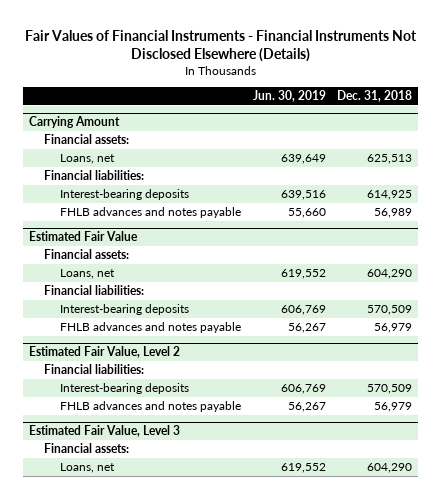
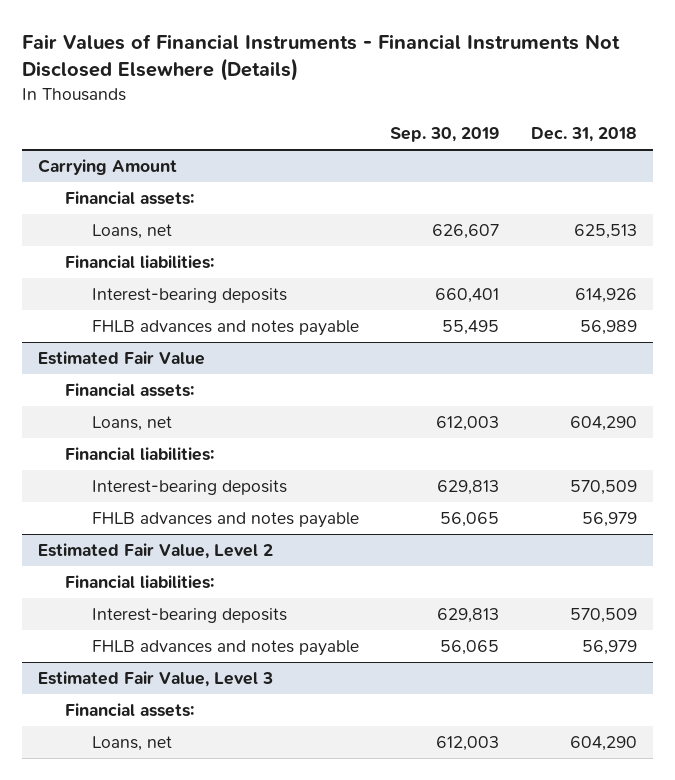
[252,89,326,102] Jun. 30, 2019 -> none
none -> [390,127,500,143] Sep. 30, 2019
[367,190,413,201] 614,925 -> [575,288,638,304] 614,926

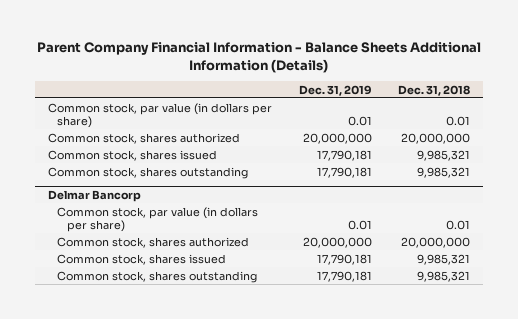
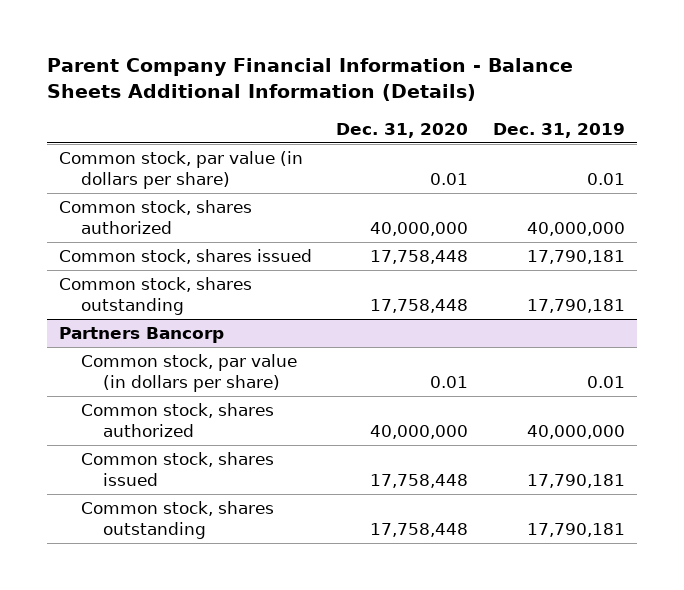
[397,84,470,96] Dec. 31, 2018 -> none
none -> [336,122,469,138] Dec. 31, 2020
[302,132,372,144] 20,000,000 -> [526,221,625,236] 40,000,000
[48,190,142,203] Delmar Bancorp -> [58,327,224,344] Partners Bancorp
[302,236,372,248] 20,000,000 -> [526,424,625,439] 40,000,000

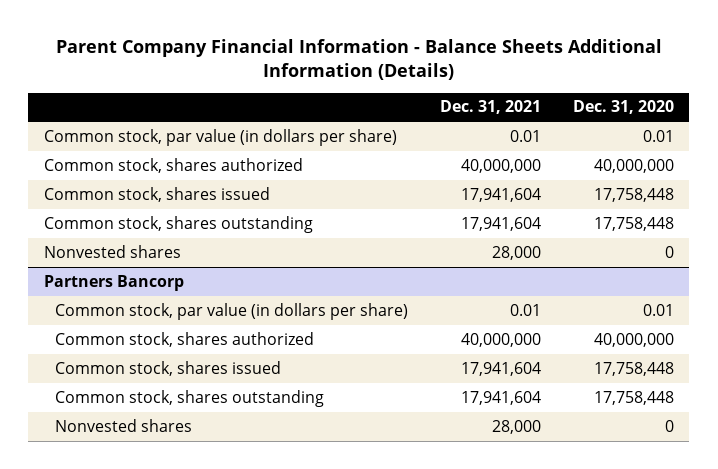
[492,122,625,138] Dec. 31, 2019 -> none
none -> [440,100,542,115] Dec. 31, 2021
none -> [43,244,181,258] Nonvested shares
none -> [55,418,193,432] Nonvested shares

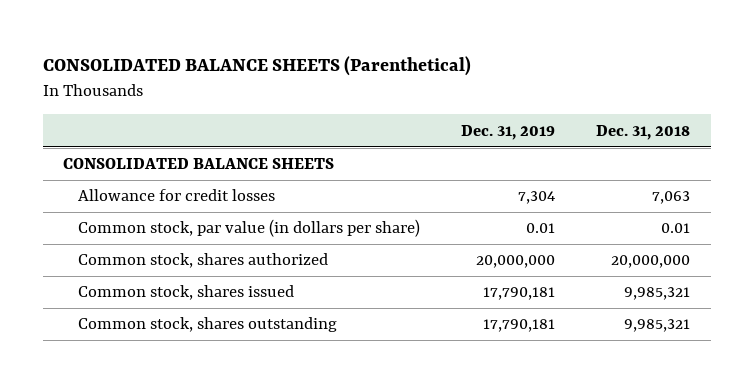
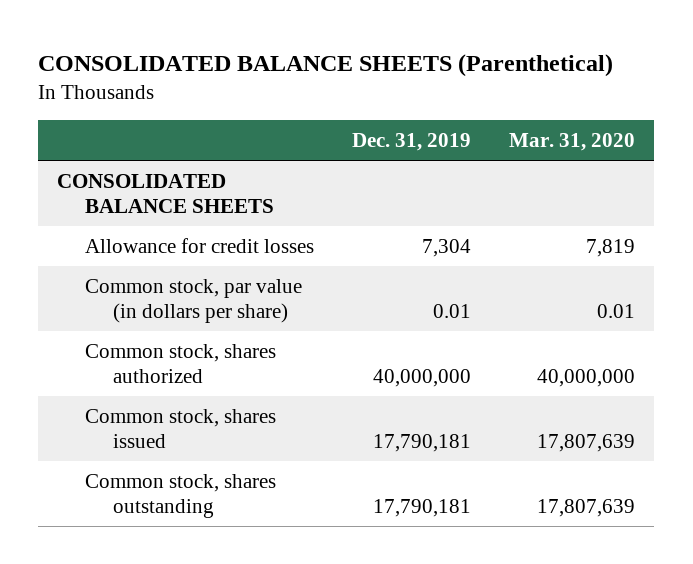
[596,124,691,140] Dec. 31, 2018 -> none
none -> [509,132,636,151] Mar. 31, 2020
[476,255,556,269] 20,000,000 -> [373,369,472,388] 40,000,000

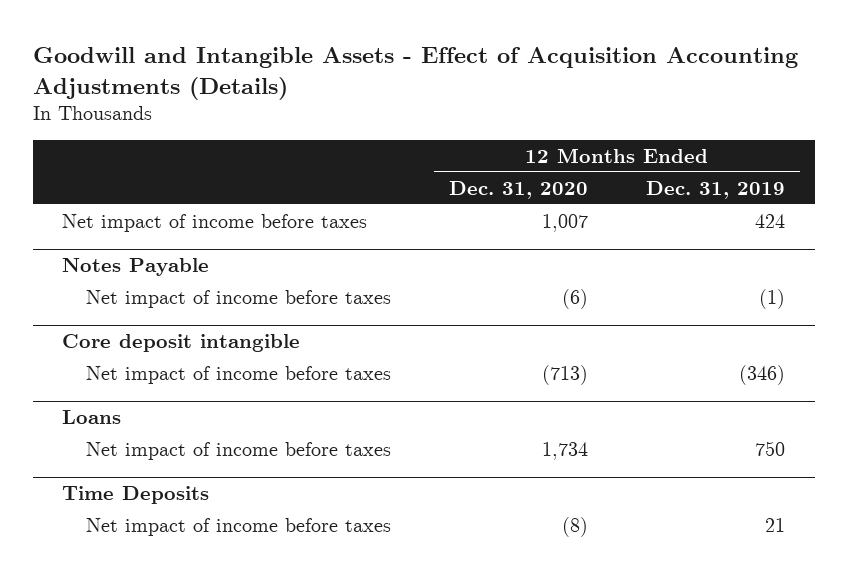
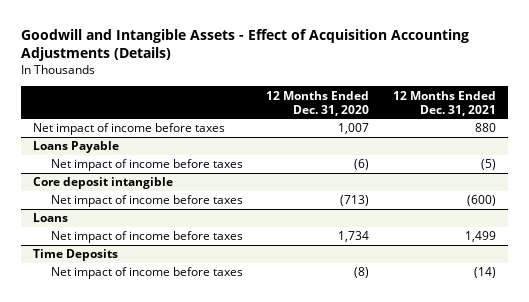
[646,180,786,199] Dec. 31, 2019 -> none
none -> [393,90,497,116] 12 Months Ended Dec. 31, 2021
[61,257,209,276] Notes Payable -> [32,141,119,154] Loans Payable

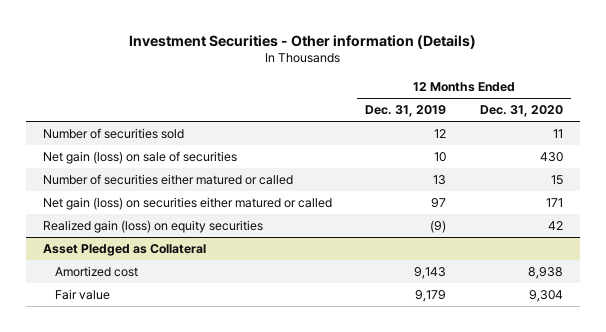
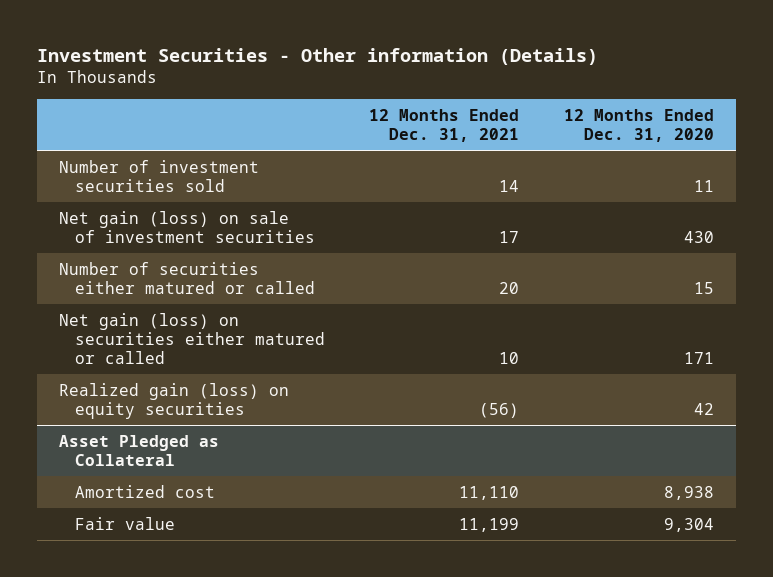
[365,105,447,118] Dec. 31, 2019 -> none
none -> [369,108,520,143] 12 Months Ended Dec. 31, 2021
[42,128,184,140] Number of securities sold -> [59,159,260,192] Number of investment securities sold
[42,151,237,165] Net gain (loss) on sale of securities -> [59,210,315,243] Net gain (loss) on sale of investment securities

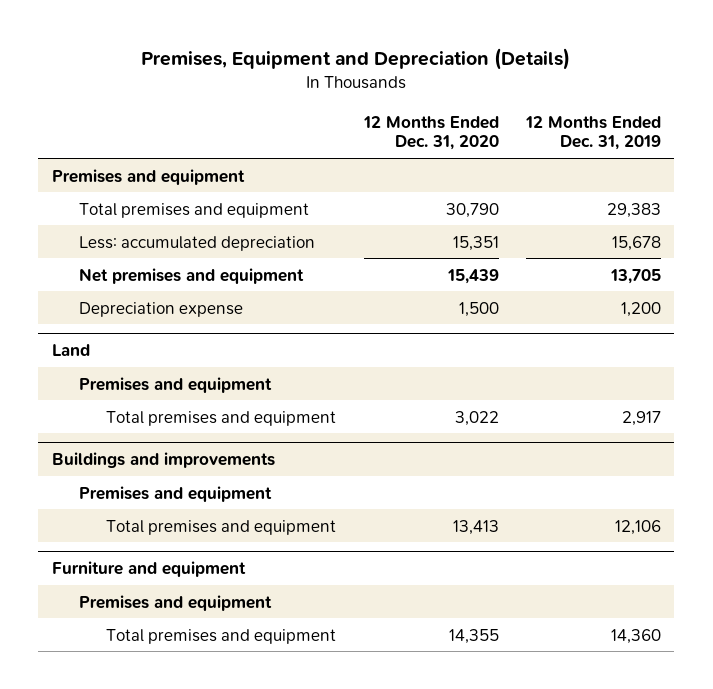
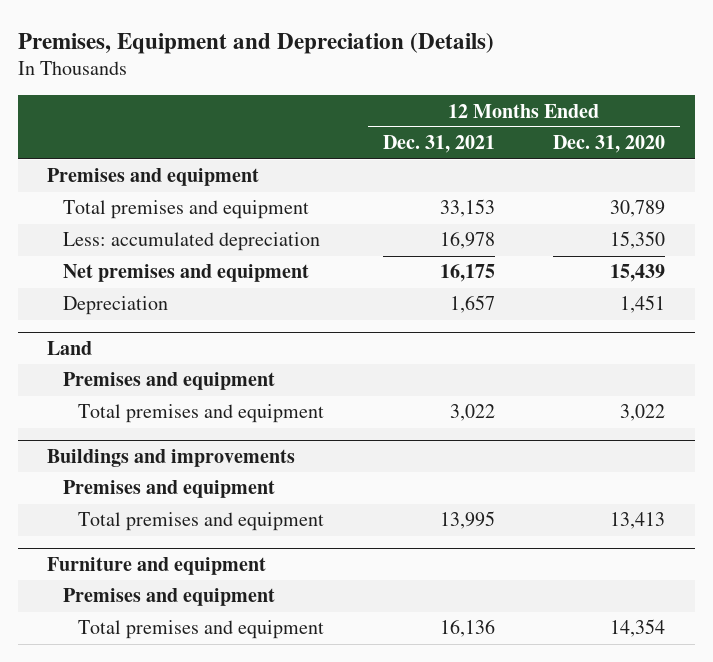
[524,115,661,151] 12 Months Ended Dec. 31, 2019 -> none
none -> [382,135,495,154] Dec. 31, 2021
[445,202,499,218] 30,790 -> [610,200,666,218] 30,789
[452,235,499,251] 15,351 -> [610,231,666,250] 15,350
[79,301,244,317] Depreciation expense -> [62,296,168,316] Depreciation
[458,301,499,317] 1,500 -> [620,295,666,314] 1,451
[448,628,499,644] 14,355 -> [610,619,666,638] 14,354

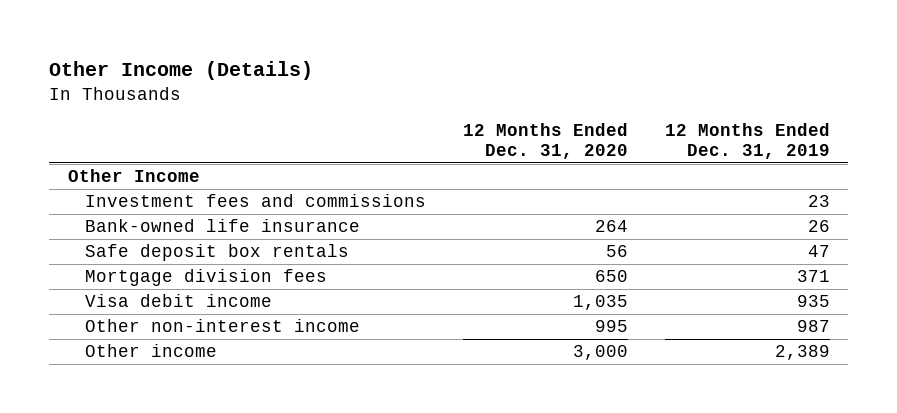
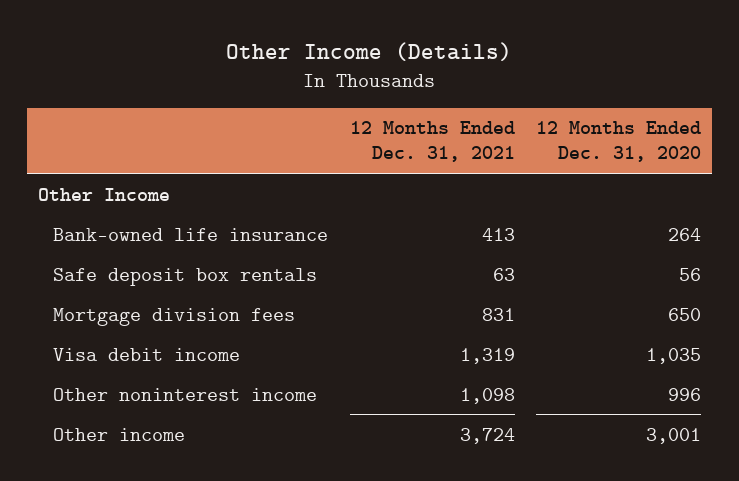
[664,122,830,159] 12 Months Ended Dec. 31, 2019 -> none
none -> [349,121,515,163] 12 Months Ended Dec. 31, 2021
[85,194,427,208] Investment fees and commissions -> none
[85,319,361,333] Other non-interest income -> [53,387,318,401] Other noninterest income
[595,320,629,333] 995 -> [668,387,702,401] 996
[573,345,629,361] 3,000 -> [646,427,702,444] 3,001

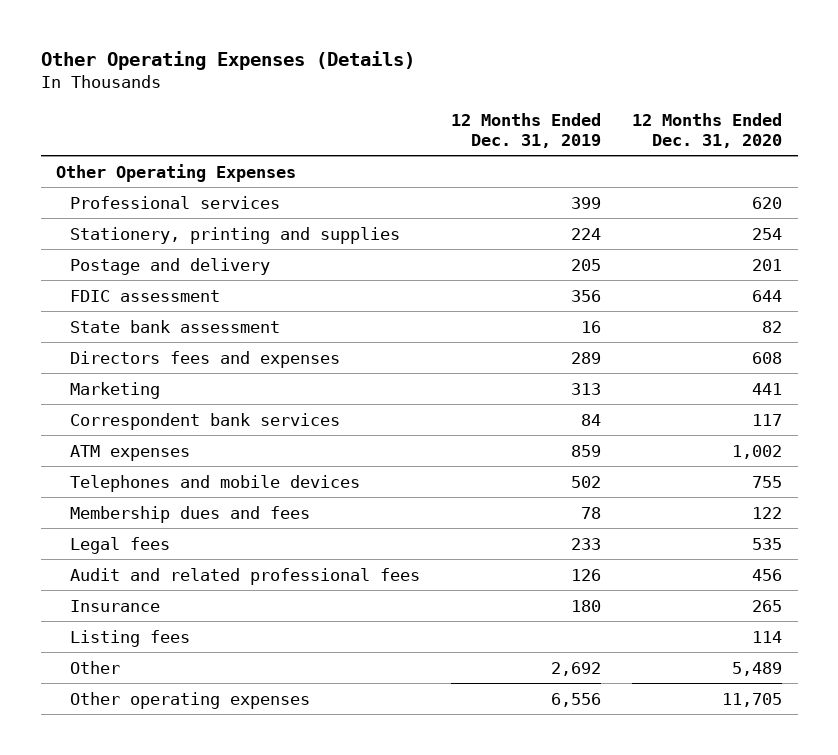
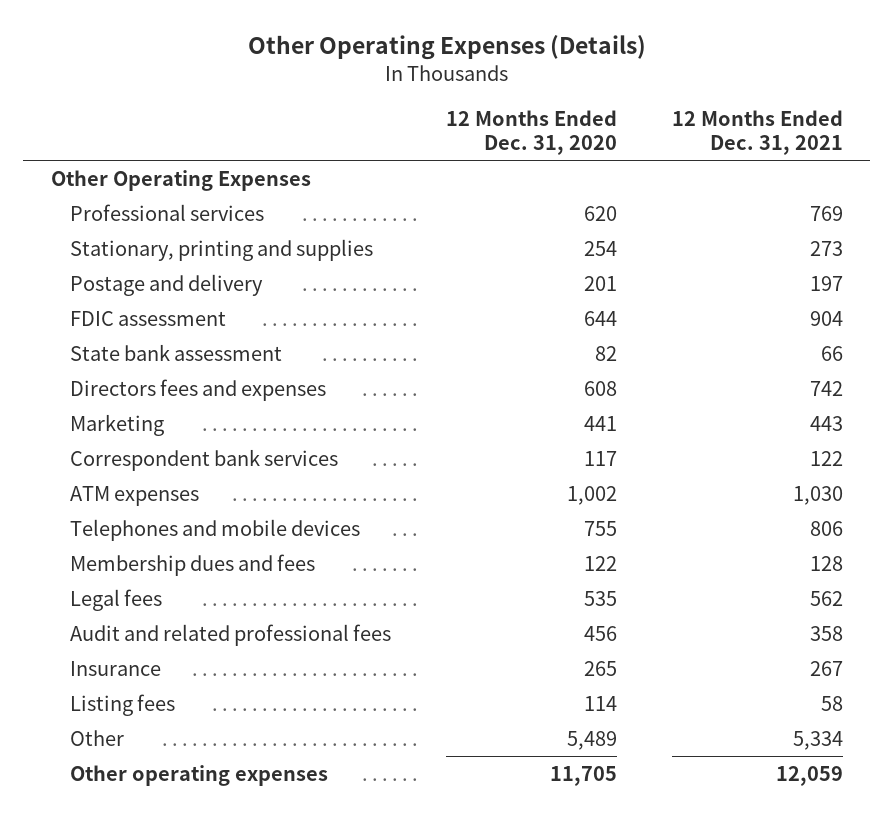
[451,112,602,148] 12 Months Ended Dec. 31, 2019 -> none
none -> [671,109,843,155] 12 Months Ended Dec. 31, 2021
[70,226,401,244] Stationery, printing and supplies -> [69,238,373,261] Stationary, printing and supplies

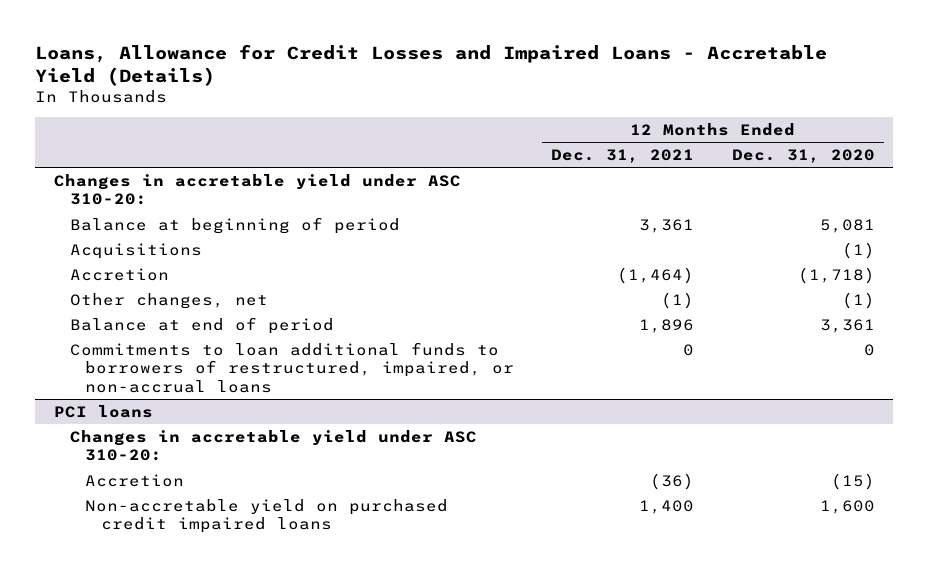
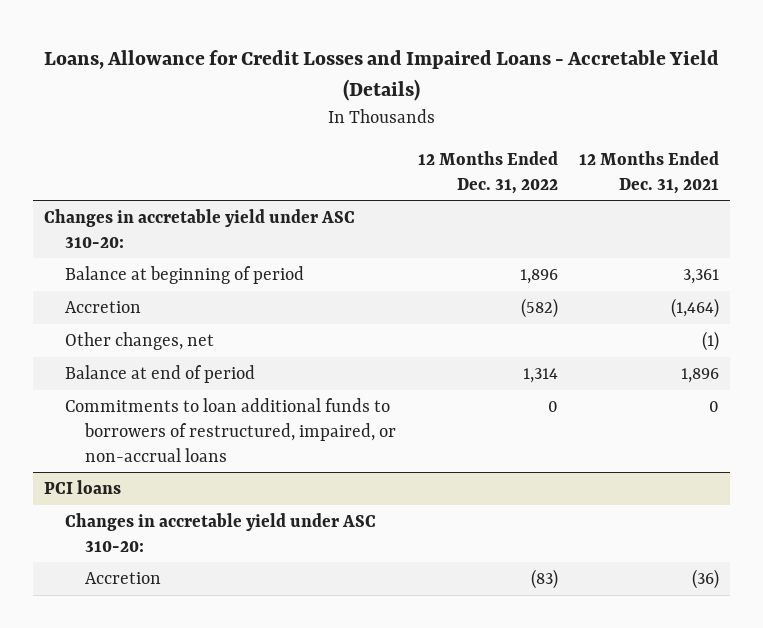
[731,148,875,163] Dec. 31, 2020 -> none
none -> [417,150,558,194] 12 Months Ended Dec. 31, 2022
[69,242,202,259] Acquisitions -> none
[85,498,449,534] Non-accretable yield on purchased credit impaired loans -> none

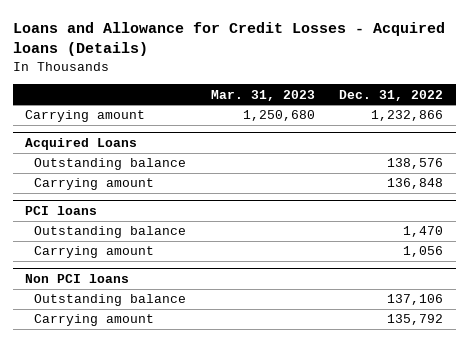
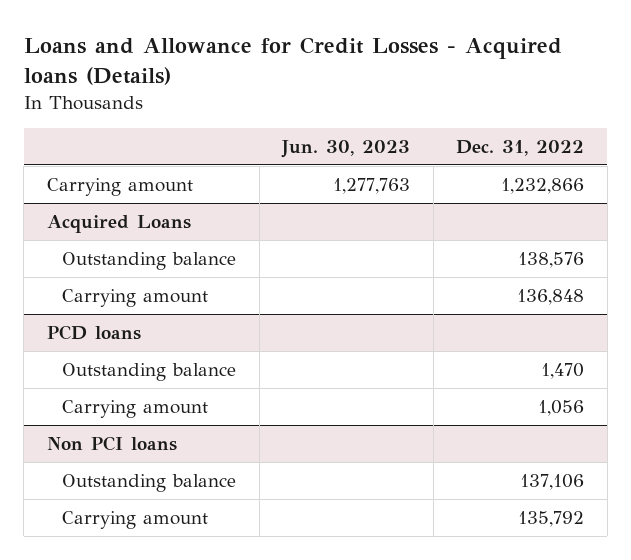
[210,89,315,101] Mar. 31, 2023 -> none
none -> [281,139,411,158] Jun. 30, 2023
[24,206,97,216] PCI loans -> [46,325,141,341] PCD loans

